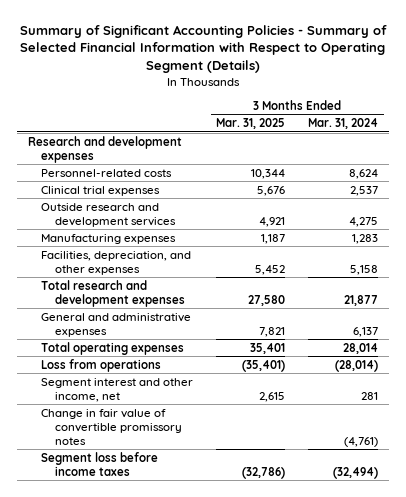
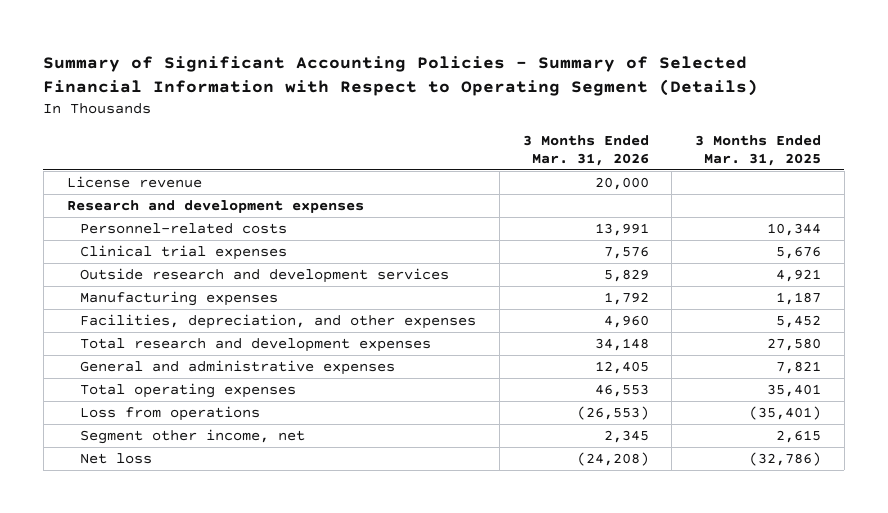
[308,118,379,130] Mar. 31, 2024 -> none
none -> [522,134,649,166] 3 Months Ended Mar. 31, 2026
none -> [66,176,202,189] License revenue
[41,408,182,445] Change in fair value of convertible promissory notes -> none
[41,377,194,402] Segment interest and other income, net -> [80,429,306,445] Segment other income, net
[41,451,159,476] Segment loss before income taxes -> [80,453,153,465] Net loss

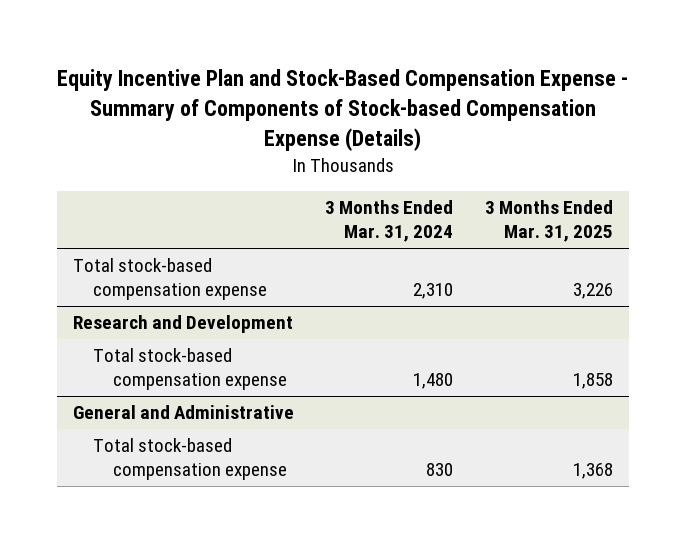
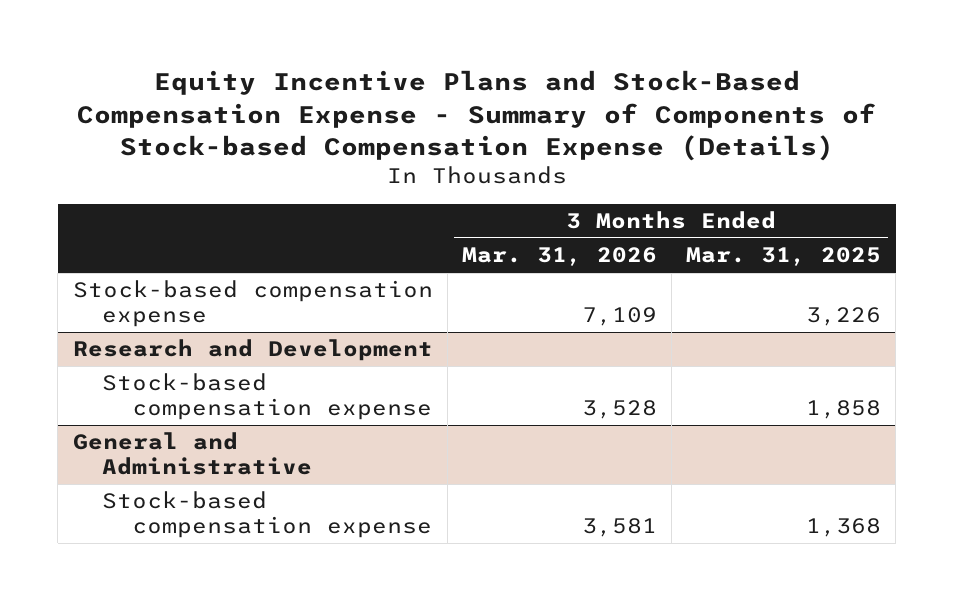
[56,69,628,151] Equity Incentive Plan and Stock-Based Compensation Expense - Summary of Components of Stock-based Compensation Expense (Details) -> [76,70,876,161] Equity Incentive Plans and Stock-Based Compensation Expense - Summary of Components of Stock-based Compensation Expense (Details)
[325,200,454,243] 3 Months Ended Mar. 31, 2024 -> none
none -> [461,247,657,267] Mar. 31, 2026
[72,258,267,301] Total stock-based compensation expense -> [72,280,433,327] Stock-based compensation expense
[92,348,288,391] Total stock-based compensation expense -> [102,373,432,420] Stock-based compensation expense
[92,438,288,481] Total stock-based compensation expense -> [102,491,432,538] Stock-based compensation expense

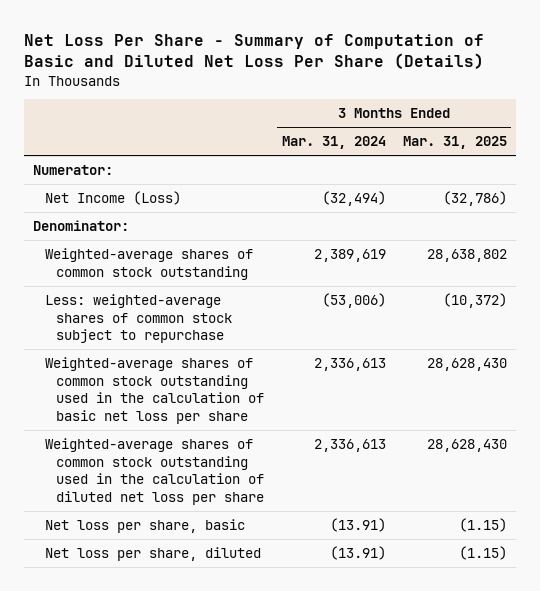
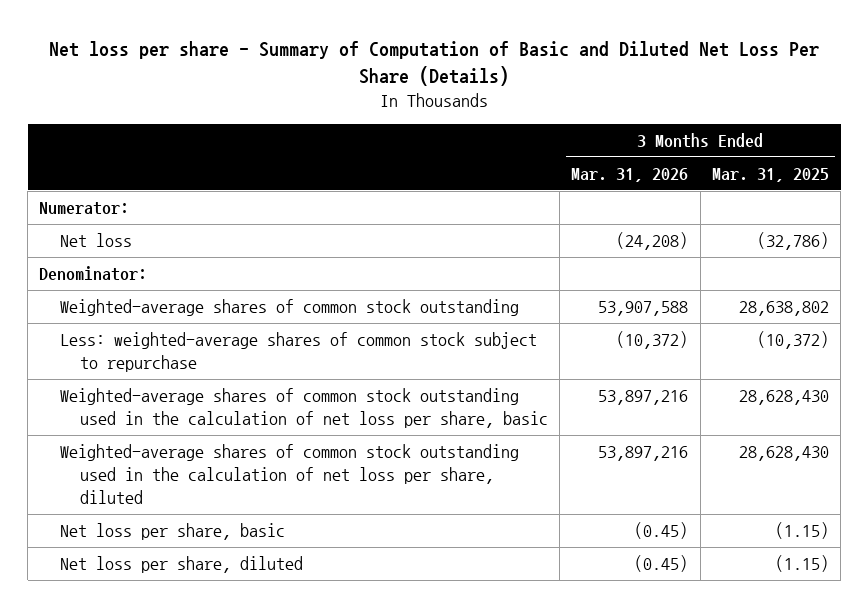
[24,33,485,69] Net Loss Per Share - Summary of Computation of Basic and Diluted Net Loss Per Share (Details) -> [49,40,820,87] Net loss per share - Summary of Computation of Basic and Diluted Net Loss Per Share (Details)
[281,136,386,150] Mar. 31, 2024 -> none
none -> [571,167,689,182] Mar. 31, 2026
[44,190,181,205] Net Income (Loss) -> [59,233,132,248] Net loss
[44,356,265,424] Weighted-average shares of common stock outstanding used in the calculation of basic net loss per share -> [59,388,549,429] Weighted-average shares of common stock outstanding used in the calculation of net loss per share, basic
[44,437,265,505] Weighted-average shares of common stock outstanding used in the calculation of diluted net loss per share -> [59,444,519,504] Weighted-average shares of common stock outstanding used in the calculation of net loss per share, diluted

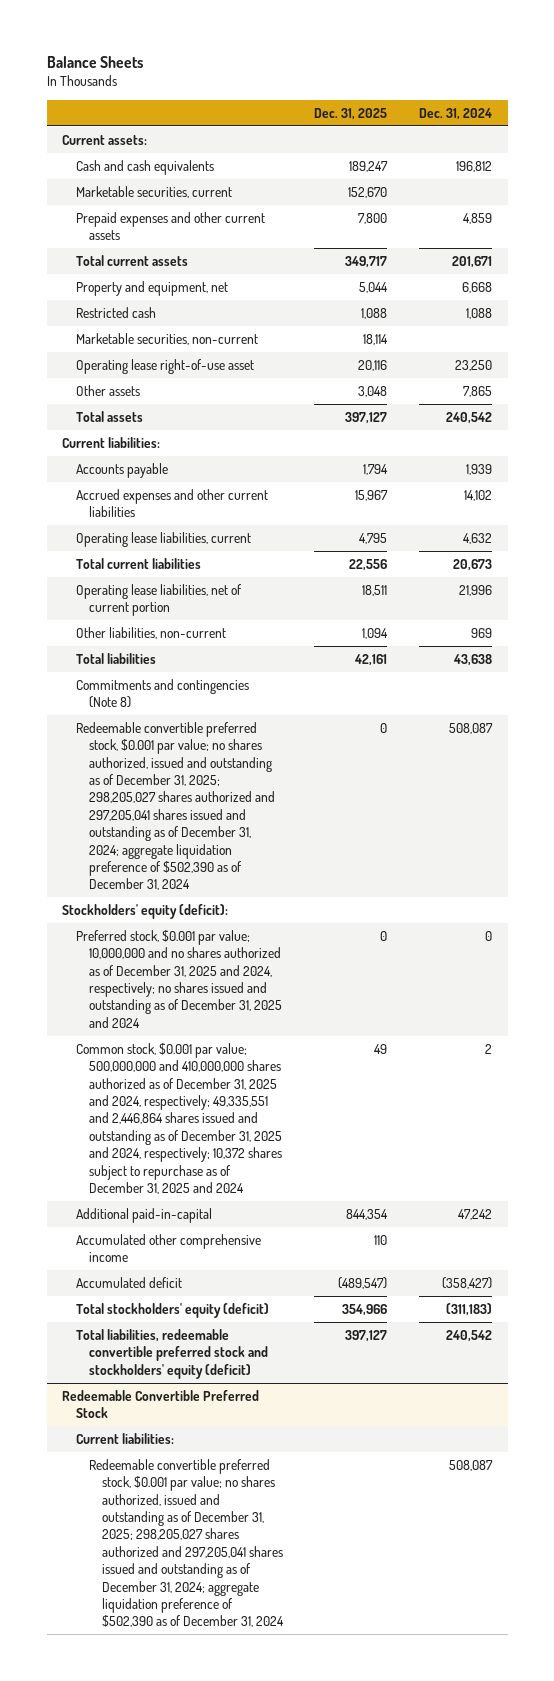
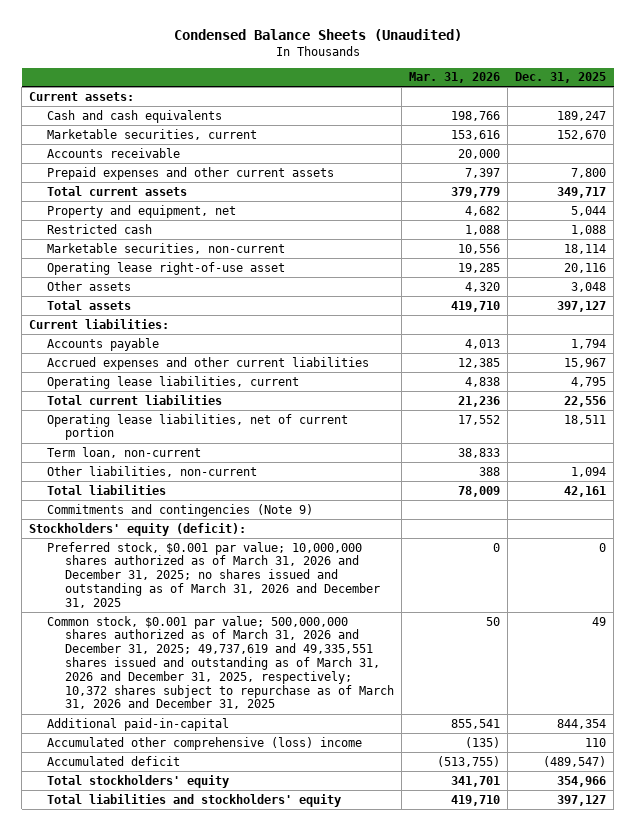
[46,55,143,68] Balance Sheets -> [173,29,462,42] Condensed Balance Sheets (Unaudited)
[418,107,492,120] Dec. 31, 2024 -> none
none -> [409,72,501,84] Mar. 31, 2026
none -> [47,147,181,158] Accounts receivable
none -> [47,446,202,458] Term loan, non-current
[75,721,275,891] Redeemable convertible preferred stock, $0.001 par value; no shares authorized, issued and outstanding as of December 31, 2025; 298,205,027 shares authorized and 297,205,041 shares issued and outstanding as of December 31, 2024; aggregate liquidation preference of $502,390 as of December 31, 2024 -> none
[75,678,249,709] Commitments and contingencies (Note 8) -> [47,503,314,517] Commitments and contingencies (Note 9)
[75,929,282,1028] Preferred stock, $0.001 par value; 10,000,000 and no shares authorized as of December 31, 2025 and 2024, respectively; no shares issued and outstanding as of December 31, 2025 and 2024 -> [47,541,381,608] Preferred stock, $0.001 par value; 10,000,000 shares authorized as of March 31, 2026 and December 31, 2025; no shares issued and outstanding as of March 31, 2026 and December 31, 2025
[75,1042,282,1194] Common stock, $0.001 par value; 500,000,000 and 410,000,000 shares authorized as of December 31, 2025 and 2024, respectively; 49,335,551 and 2,446,864 shares issued and outstanding as of December 31, 2025 and 2024, respectively; 10,372 shares subject to repurchase as of December 31, 2025 and 2024 -> [47,615,395,710] Common stock, $0.001 par value; 500,000,000 shares authorized as of March 31, 2026 and December 31, 2025; 49,737,619 and 49,335,551 shares issued and outstanding as of March 31, 2026 and December 31, 2025, respectively; 10,372 shares subject to repurchase as of March 31, 2026 and December 31, 2025
[75,1233,261,1263] Accumulated other comprehensive income -> [47,736,363,750] Accumulated other comprehensive (loss) income
[62,1389,260,1419] Redeemable Convertible Preferred Stock -> none
[75,1432,174,1444] Current liabilities: -> none
[88,1458,284,1628] Redeemable convertible preferred stock, $0.001 par value; no shares authorized, issued and outstanding as of December 31, 2025; 298,205,027 shares authorized and 297,205,041 shares issued and outstanding as of December 31, 2024; aggregate liquidation preference of $502,390 as of December 31, 2024 -> none
[75,1302,269,1318] Total stockholders' equity (deficit) -> [47,774,230,788] Total stockholders' equity
[75,1328,268,1379] Total liabilities, redeemable convertible preferred stock and stockholders' equity (deficit) -> [47,793,342,807] Total liabilities and stockholders' equity

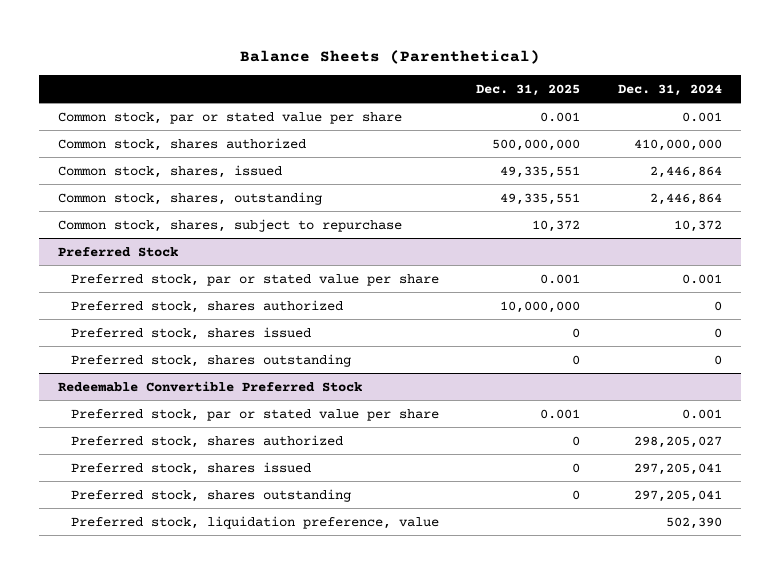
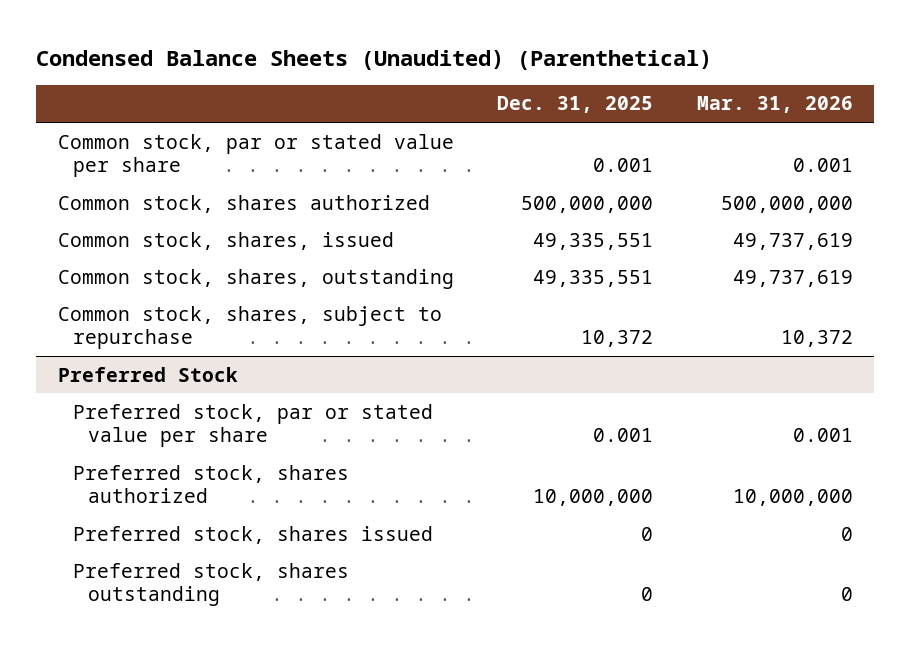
[239,49,540,64] Balance Sheets (Parenthetical) -> [35,49,712,70] Condensed Balance Sheets (Unaudited) (Parenthetical)
[617,83,722,96] Dec. 31, 2024 -> none
none -> [696,96,853,114] Mar. 31, 2026
[57,380,362,392] Redeemable Convertible Preferred Stock -> none
[70,408,439,421] Preferred stock, par or stated value per share -> none
[70,434,343,448] Preferred stock, shares authorized -> none
[70,461,311,475] Preferred stock, shares issued -> none
[70,488,351,502] Preferred stock, shares outstanding -> none
[70,515,439,529] Preferred stock, liquidation preference, value -> none

